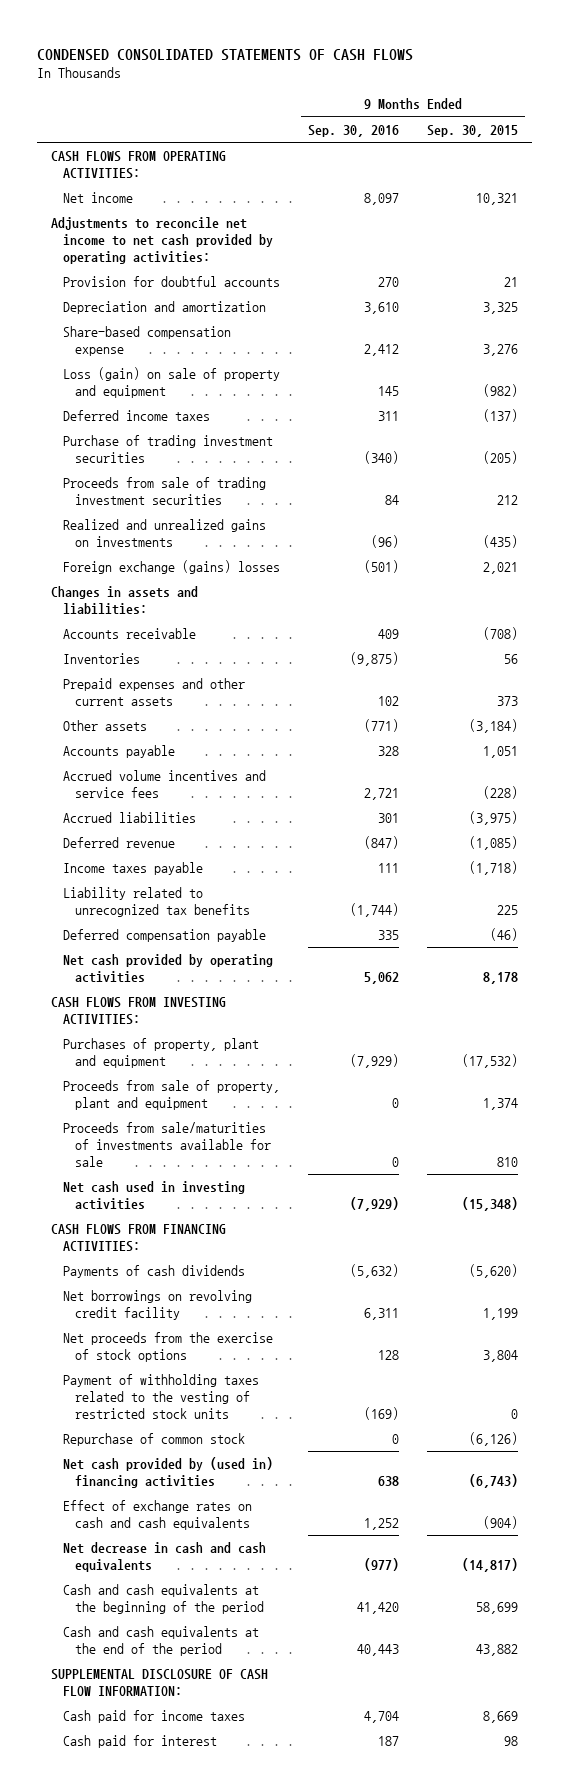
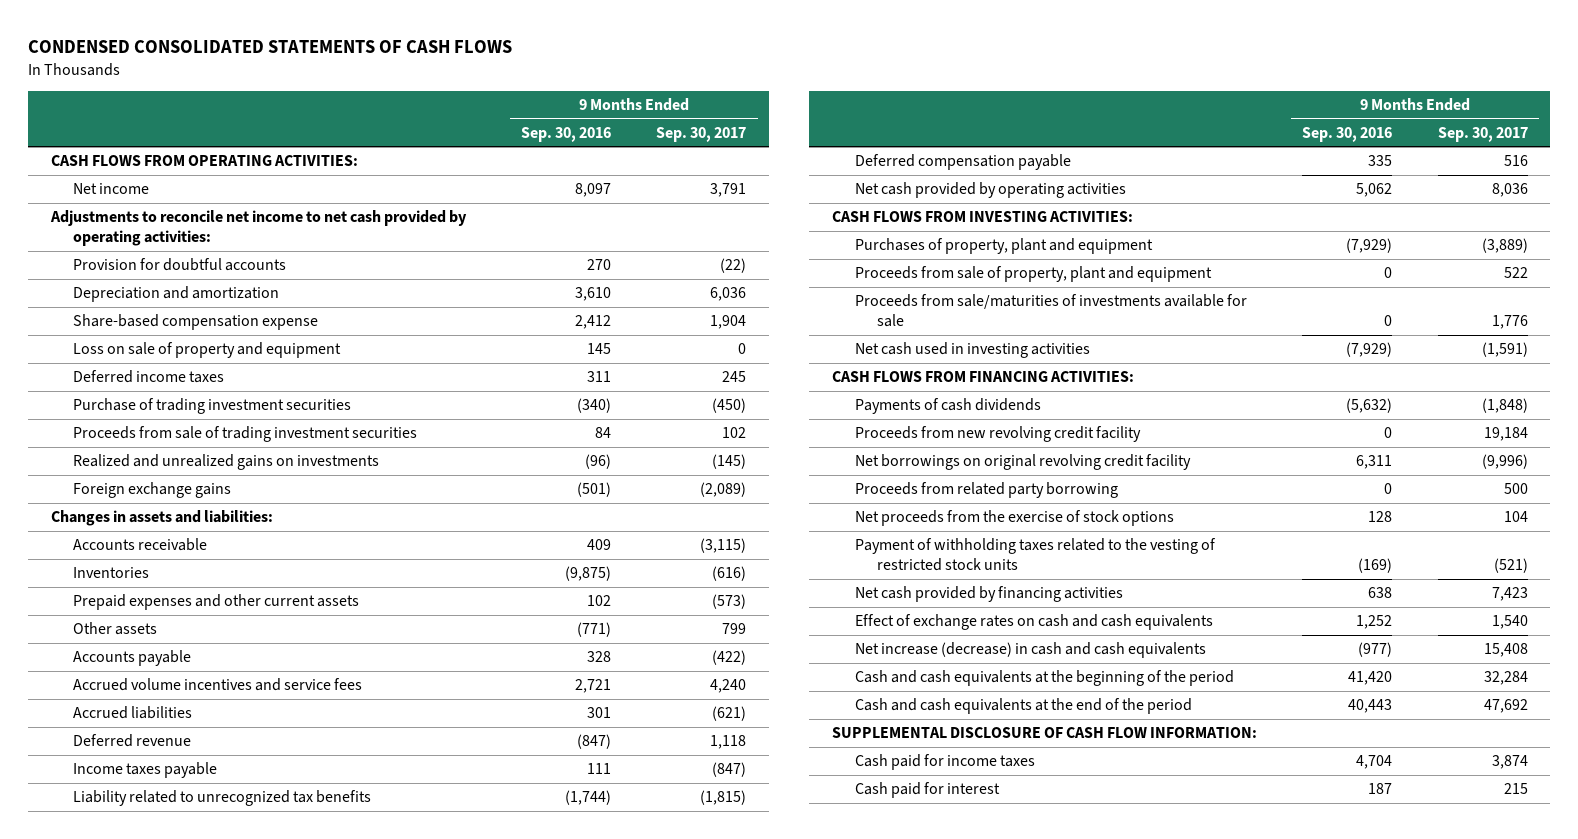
[427,124,519,137] Sep. 30, 2015 -> none
none -> [656,126,747,142] Sep. 30, 2017
[63,367,281,398] Loss (gain) on sale of property and equipment -> [73,342,342,359] Loss on sale of property and equipment
[63,560,281,575] Foreign exchange (gains) losses -> [73,482,232,499] Foreign exchange gains
none -> [854,426,1141,443] Proceeds from new revolving credit facility
[63,1290,253,1320] Net borrowings on revolving credit facility -> [854,454,1191,471] Net borrowings on original revolving credit facility
none -> [854,482,1118,499] Proceeds from related party borrowing
[63,1433,246,1447] Repurchase of common stock -> none
[63,1457,274,1488] Net cash provided by (used in) financing activities -> [854,586,1123,603] Net cash provided by financing activities
[63,1542,267,1572] Net decrease in cash and cash equivalents -> [854,642,1206,659] Net increase (decrease) in cash and cash equivalents

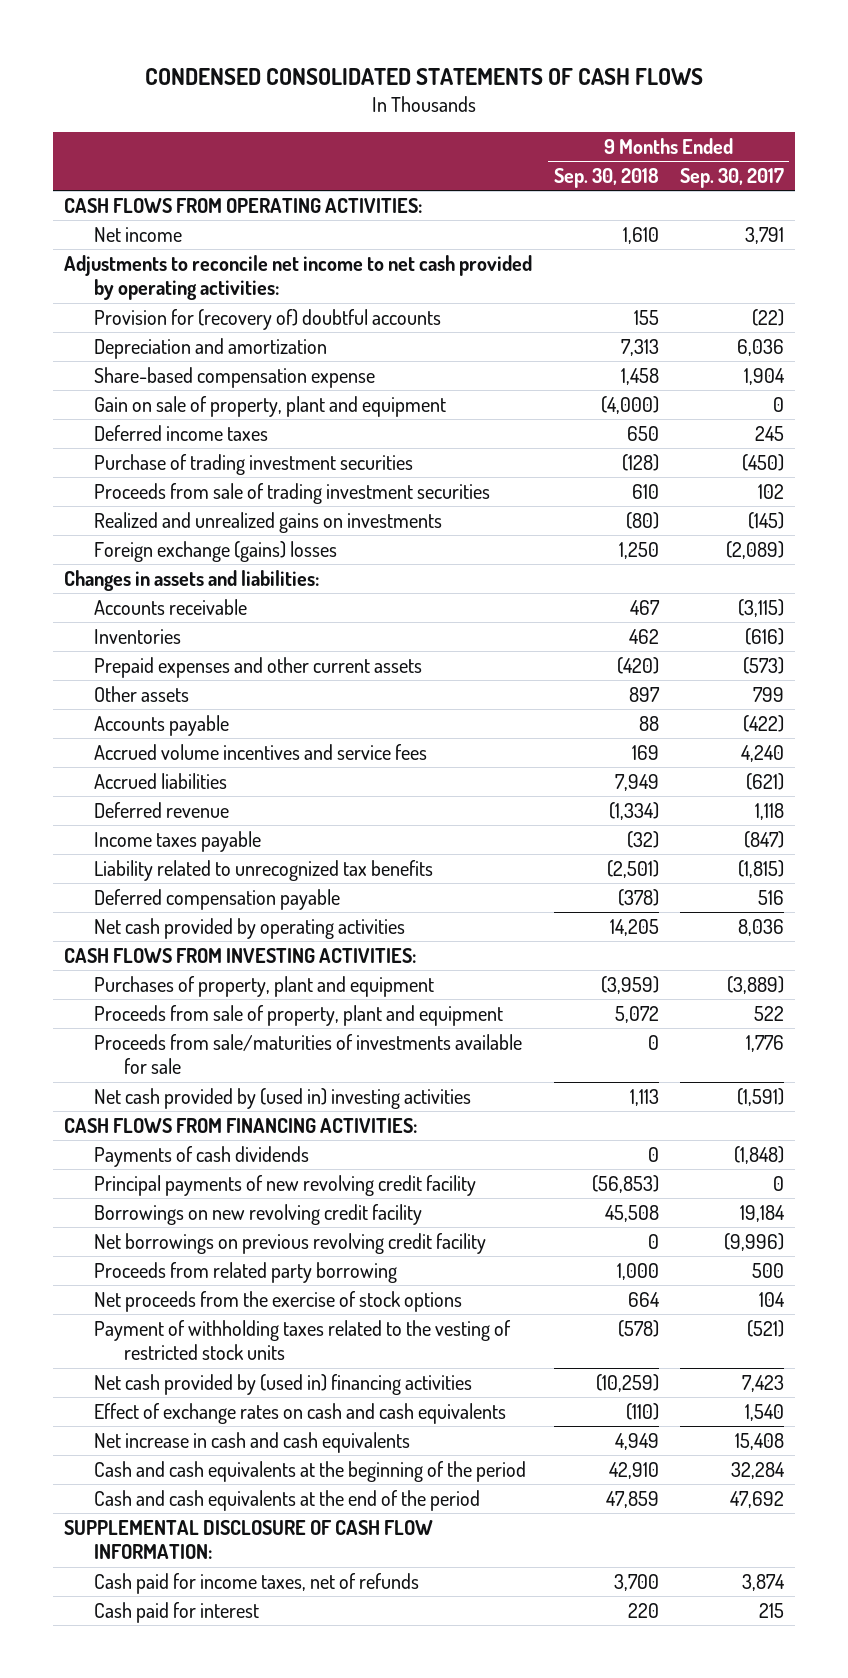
[520,126,611,142] Sep. 30, 2016 -> none
none -> [553,168,659,189] Sep. 30, 2018
[73,258,287,272] Provision for doubtful accounts -> [94,309,442,331] Provision for (recovery of) doubtful accounts
[73,342,342,359] Loss on sale of property and equipment -> [94,396,447,418] Gain on sale of property, plant and equipment
[73,482,232,499] Foreign exchange gains -> [94,541,338,563] Foreign exchange (gains) losses
[854,342,1090,359] Net cash used in investing activities -> [94,1088,472,1110] Net cash provided by (used in) investing activities
none -> [94,1175,477,1197] Principal payments of new revolving credit facility
[854,426,1141,443] Proceeds from new revolving credit facility -> [94,1204,423,1226] Borrowings on new revolving credit facility
[854,454,1191,471] Net borrowings on original revolving credit facility -> [94,1233,487,1255] Net borrowings on previous revolving credit facility
[854,586,1123,603] Net cash provided by financing activities -> [94,1374,473,1396] Net cash provided by (used in) financing activities
[854,642,1206,659] Net increase (decrease) in cash and cash equivalents -> [94,1432,411,1454] Net increase in cash and cash equivalents
[854,754,1035,771] Cash paid for income taxes -> [94,1573,420,1595] Cash paid for income taxes, net of refunds

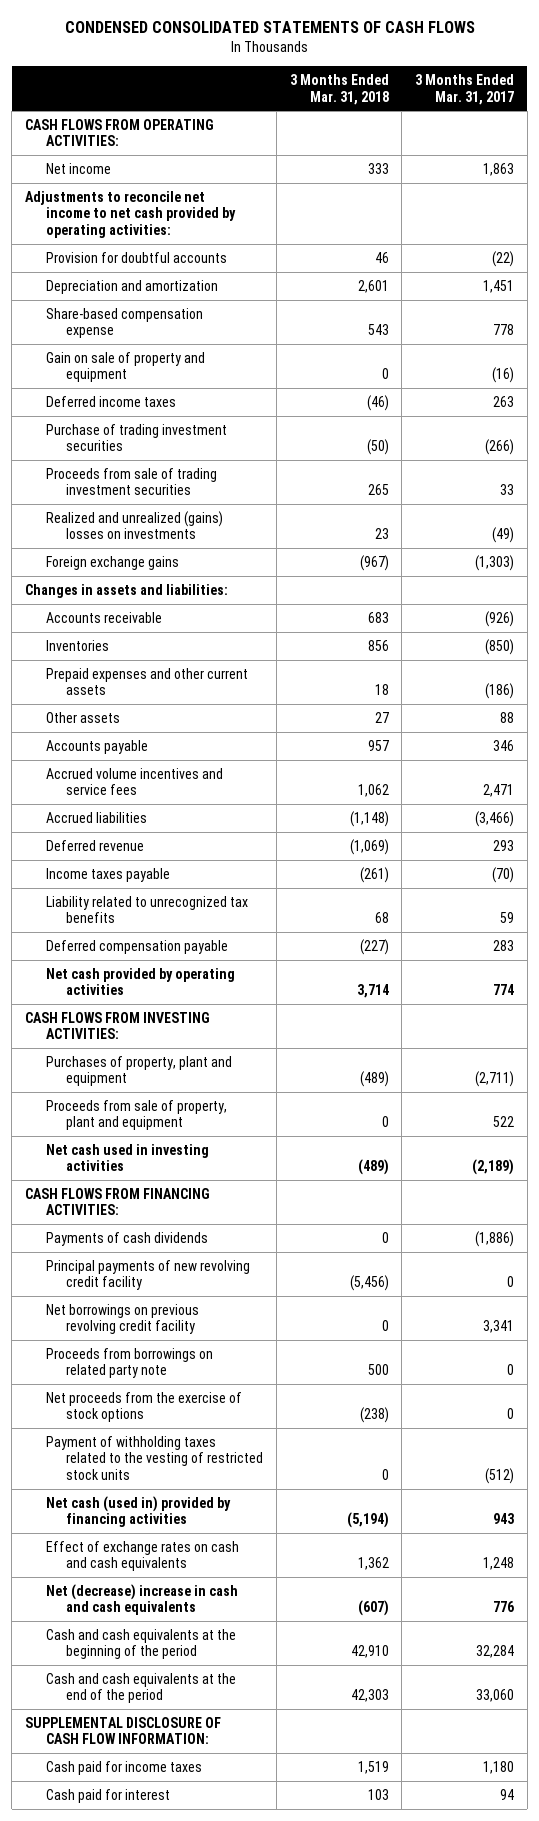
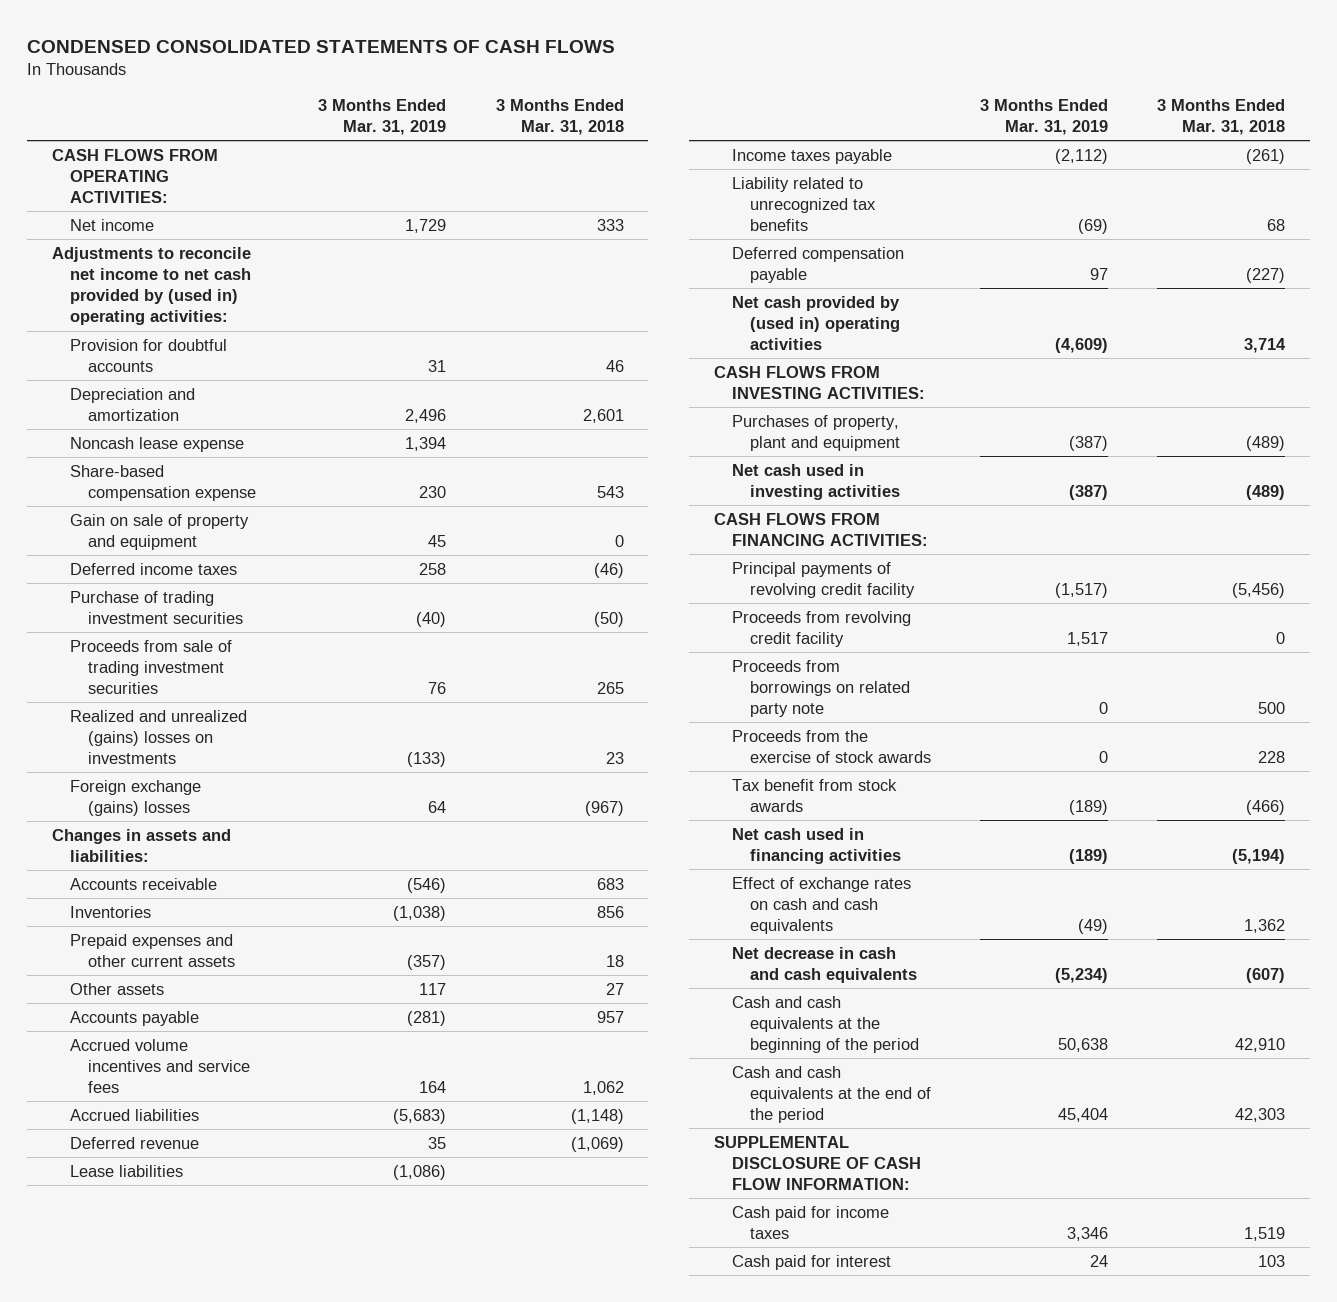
[415,73,515,105] 3 Months Ended Mar. 31, 2017 -> none
none -> [318,98,447,136] 3 Months Ended Mar. 31, 2019
[25,190,236,239] Adjustments to reconcile net income to net cash provided by operating activities: -> [51,246,252,326] Adjustments to reconcile net income to net cash provided by (used in) operating activities:
none -> [70,436,245,452] Noncash lease expense
[45,555,179,570] Foreign exchange gains -> [70,779,202,816] Foreign exchange (gains) losses
none -> [70,1164,184,1177] Lease liabilities
[45,967,235,996] Net cash provided by operating activities -> [731,295,901,351] Net cash provided by (used in) operating activities
[45,1099,227,1131] Proceeds from sale of property, plant and equipment -> none
[45,1231,208,1246] Payments of cash dividends -> none
[45,1259,250,1291] Principal payments of new revolving credit facility -> [731,561,916,598] Principal payments of revolving credit facility
[45,1303,199,1335] Net borrowings on previous revolving credit facility -> [731,610,911,647] Proceeds from revolving credit facility
[45,1435,264,1481] Payment of withholding taxes related to the vesting of restricted stock units -> none
[45,1391,242,1423] Net proceeds from the exercise of stock options -> [731,729,932,763] Proceeds from the exercise of stock awards
[359,1407,389,1424] (238) -> [1258,750,1286,763] 228
none -> [731,778,897,812] Tax benefit from stock awards
[45,1495,231,1528] Net cash (used in) provided by financing activities -> [731,827,902,864] Net cash used in financing activities
[45,1583,238,1616] Net (decrease) increase in cash and cash equivalents -> [731,946,918,983] Net decrease in cash and cash equivalents

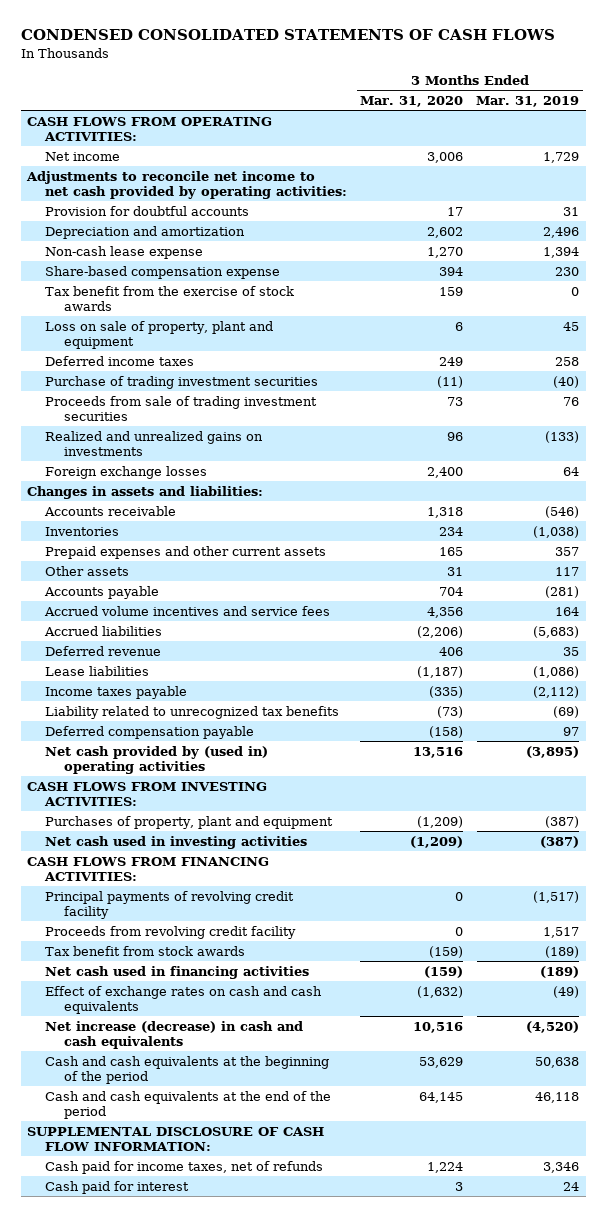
[495,98,624,136] 3 Months Ended Mar. 31, 2018 -> none
none -> [360,96,464,108] Mar. 31, 2020
[51,246,252,326] Adjustments to reconcile net income to net cash provided by (used in) operating activities: -> [26,170,348,199] Adjustments to reconcile net income to net cash provided by operating activities:
[70,436,245,452] Noncash lease expense -> [45,245,204,259] Non-cash lease expense
none -> [45,285,295,311] Tax benefit from the exercise of stock awards
[70,513,250,550] Gain on sale of property and equipment -> [45,320,274,349] Loss on sale of property, plant and equipment
[70,709,248,765] Realized and unrealized (gains) losses on investments -> [45,430,264,456] Realized and unrealized gains on investments
[70,779,202,816] Foreign exchange (gains) losses -> [45,465,208,479] Foreign exchange losses
[407,954,447,970] (357) -> [555,546,580,556] 357
[1055,338,1109,354] (4,609) -> [526,745,580,758] (3,895)
[731,659,911,718] Proceeds from borrowings on related party note -> none
[731,729,932,763] Proceeds from the exercise of stock awards -> none
[731,946,918,983] Net decrease in cash and cash equivalents -> [45,1020,304,1049] Net increase (decrease) in cash and cash equivalents
[1055,967,1109,983] (5,234) -> [526,1020,580,1033] (4,520)
[1058,1108,1109,1123] 45,404 -> [535,1091,580,1103] 46,118
[731,1205,889,1239] Cash paid for income taxes -> [45,1160,324,1174] Cash paid for income taxes, net of refunds

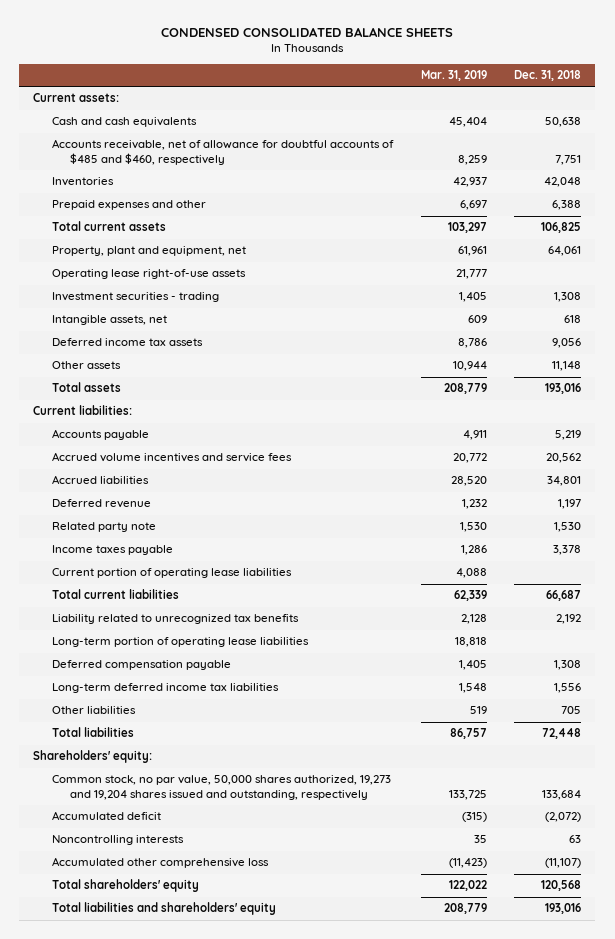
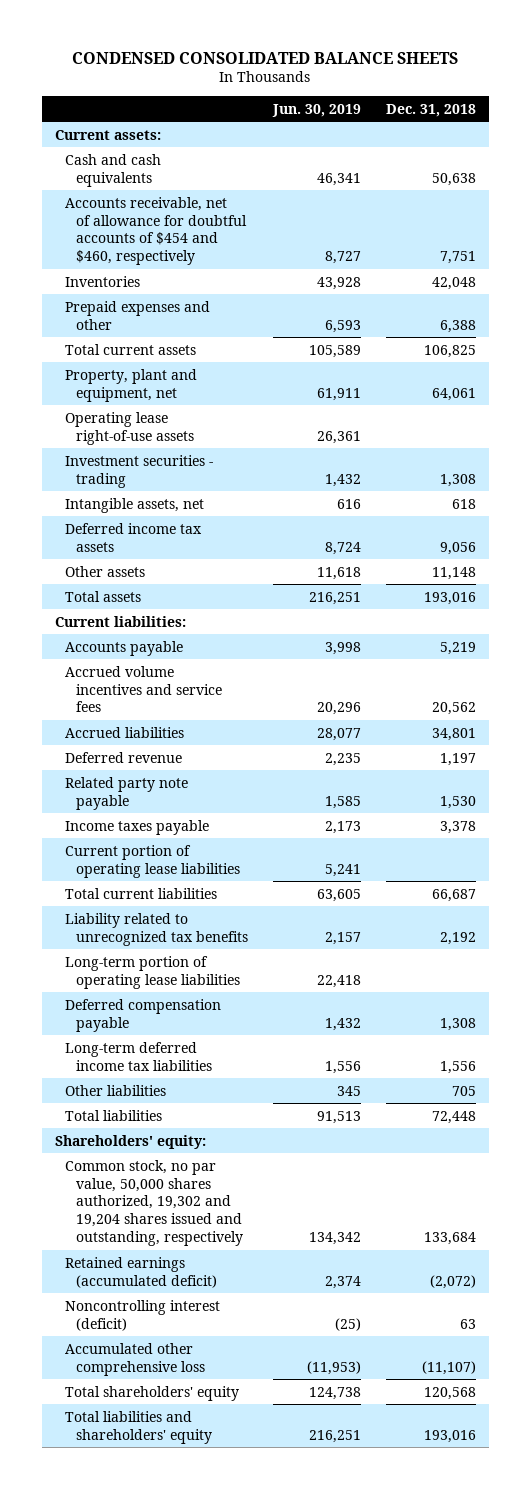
[420,70,487,82] Mar. 31, 2019 -> none
none -> [272,103,362,117] Jun. 30, 2019
[51,139,394,166] Accounts receivable, net of allowance for doubtful accounts of $485 and $460, respectively -> [65,196,248,266] Accounts receivable, net of allowance for doubtful accounts of $454 and $460, respectively
[51,522,156,533] Related party note -> [65,776,189,810] Related party note payable
[51,775,391,801] Common stock, no par value, 50,000 shares authorized, 19,273 and 19,204 shares issued and outstanding, respectively -> [65,1159,244,1247] Common stock, no par value, 50,000 shares authorized, 19,302 and 19,204 shares issued and outstanding, respectively
[51,811,161,821] Accumulated deficit -> [65,1256,218,1288] Retained earnings (accumulated deficit)
[51,835,184,846] Noncontrolling interests -> [65,1299,221,1331] Noncontrolling interest (deficit)

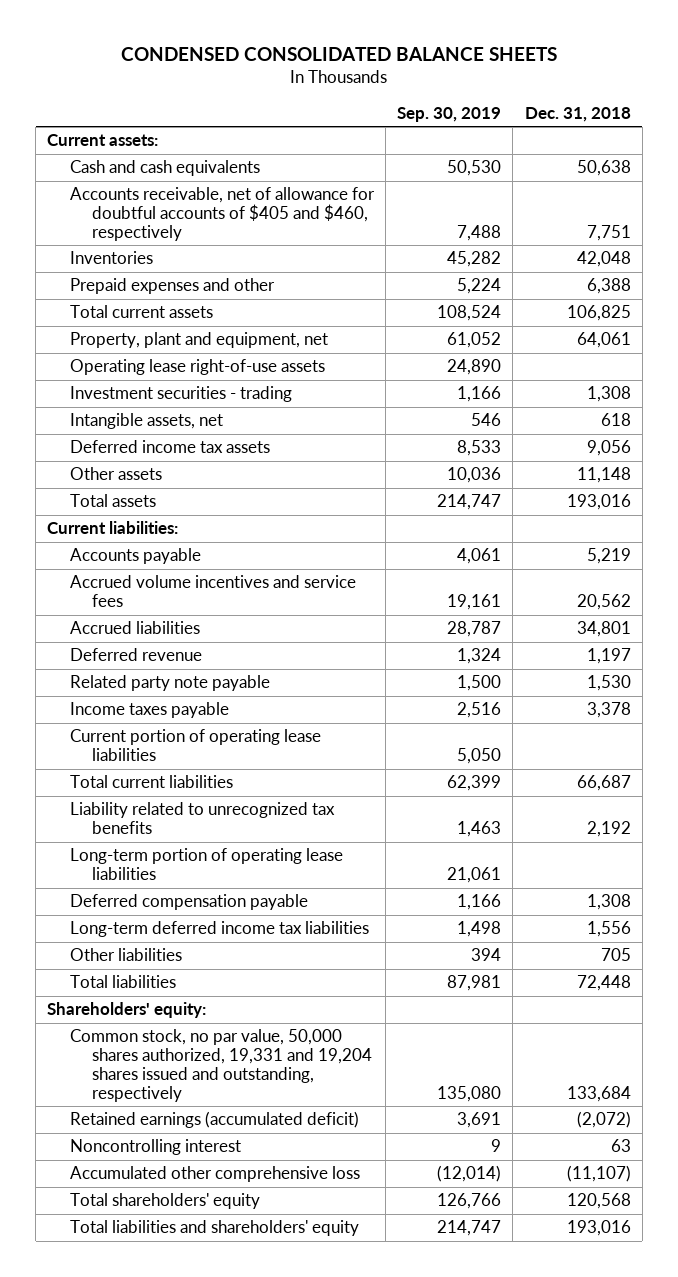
[272,103,362,117] Jun. 30, 2019 -> none
none -> [397,106,502,122] Sep. 30, 2019
[65,196,248,266] Accounts receivable, net of allowance for doubtful accounts of $454 and $460, respectively -> [69,187,375,241] Accounts receivable, net of allowance for doubtful accounts of $405 and $460, respectively
[65,1159,244,1247] Common stock, no par value, 50,000 shares authorized, 19,302 and 19,204 shares issued and outstanding, respectively -> [69,1029,373,1102] Common stock, no par value, 50,000 shares authorized, 19,331 and 19,204 shares issued and outstanding, respectively
[65,1299,221,1331] Noncontrolling interest (deficit) -> [69,1139,241,1156] Noncontrolling interest

